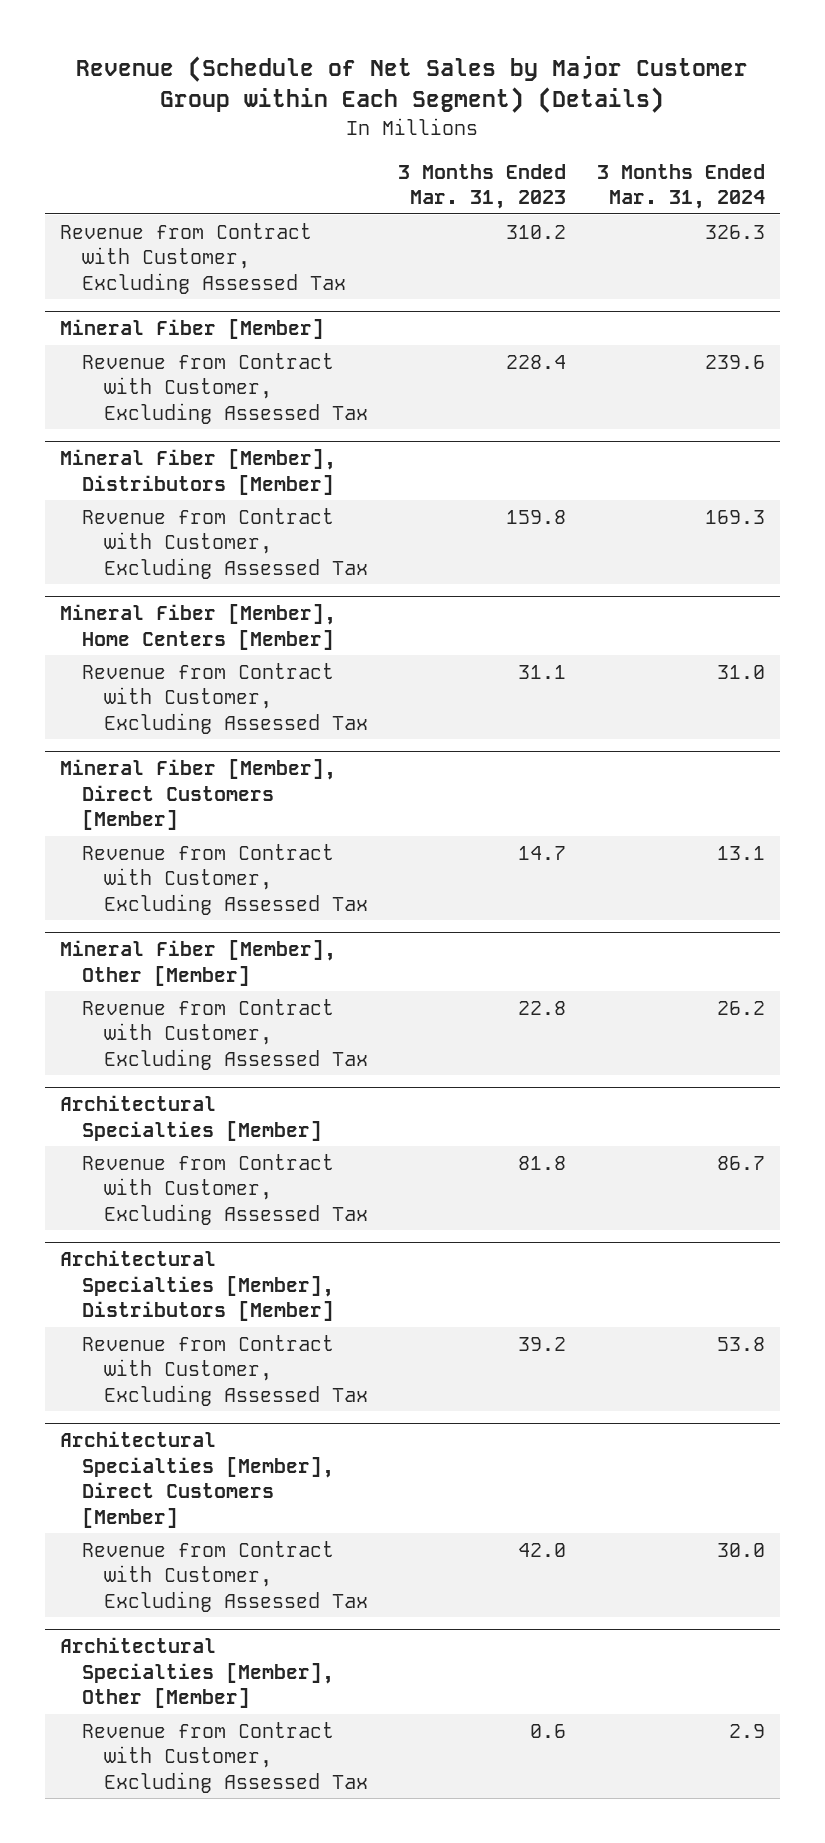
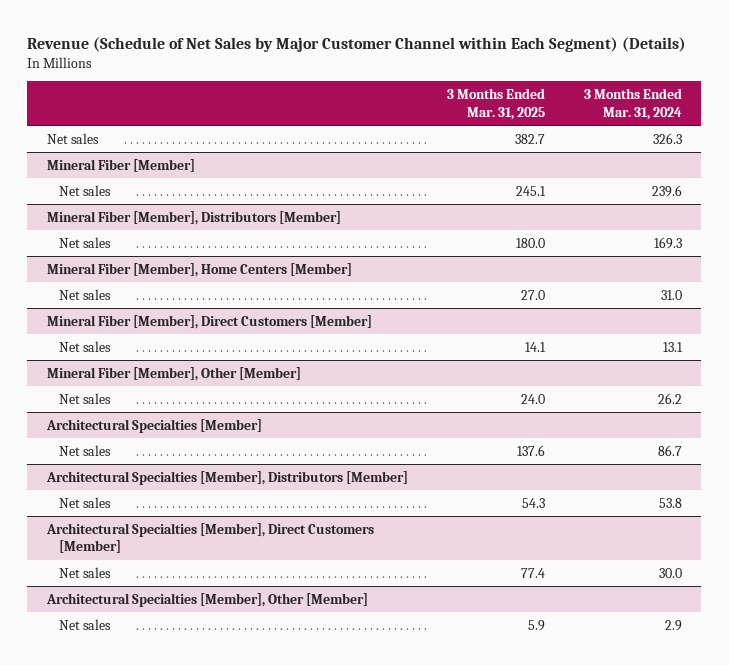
[76,56,749,114] Revenue (Schedule of Net Sales by Major Customer Group within Each Segment) (Details) -> [27,36,687,52] Revenue (Schedule of Net Sales by Major Customer Channel within Each Segment) (Details)
[398,163,567,210] 3 Months Ended Mar. 31, 2023 -> none
none -> [446,88,545,120] 3 Months Ended Mar. 31, 2025
[59,222,347,294] Revenue from Contract with Customer, Excluding Assessed Tax -> [46,132,99,144] Net sales
[82,352,369,424] Revenue from Contract with Customer, Excluding Assessed Tax -> [59,184,112,196] Net sales
[82,507,369,579] Revenue from Contract with Customer, Excluding Assessed Tax -> [59,236,112,248] Net sales
[82,662,369,734] Revenue from Contract with Customer, Excluding Assessed Tax -> [59,288,112,300] Net sales
[82,843,369,915] Revenue from Contract with Customer, Excluding Assessed Tax -> [59,340,112,352] Net sales
[82,998,369,1070] Revenue from Contract with Customer, Excluding Assessed Tax -> [59,392,112,404] Net sales
[82,1153,369,1225] Revenue from Contract with Customer, Excluding Assessed Tax -> [59,444,112,456] Net sales
[82,1334,369,1406] Revenue from Contract with Customer, Excluding Assessed Tax -> [59,496,112,508] Net sales
[82,1540,369,1612] Revenue from Contract with Customer, Excluding Assessed Tax -> [59,566,112,578] Net sales
[82,1721,369,1793] Revenue from Contract with Customer, Excluding Assessed Tax -> [59,618,112,630] Net sales

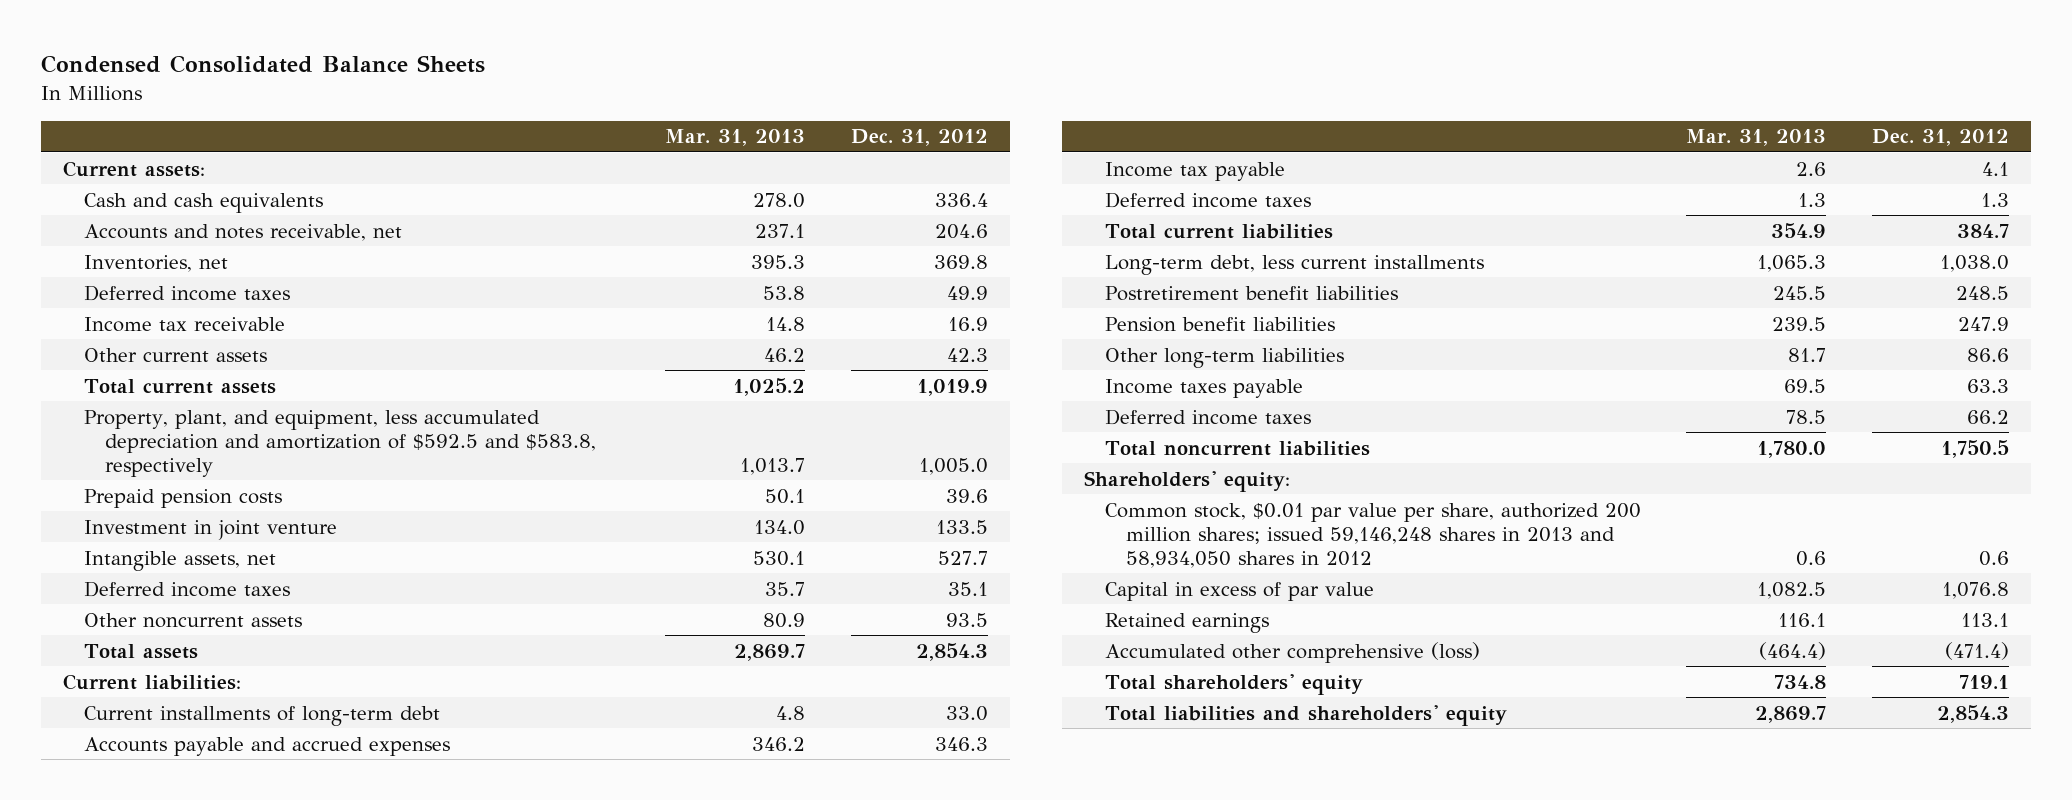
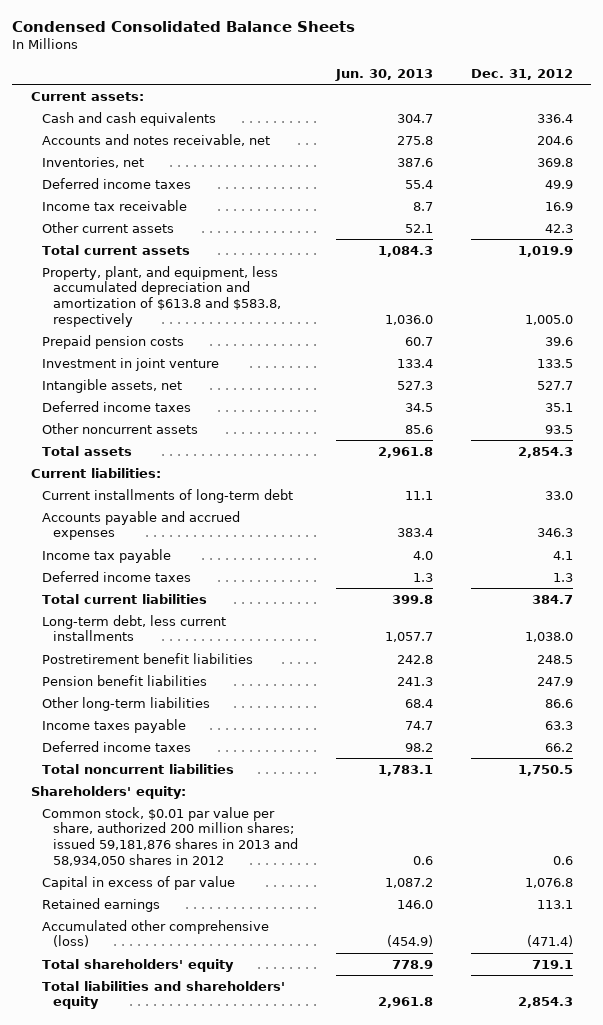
[665,129,806,147] Mar. 31, 2013 -> none
none -> [334,68,433,81] Jun. 30, 2013
[84,409,596,477] Property, plant, and equipment, less accumulated depreciation and amortization of $592.5 and $583.8, respectively -> [41,265,282,327] Property, plant, and equipment, less accumulated depreciation and amortization of $613.8 and $583.8, respectively
[1105,502,1642,568] Common stock, $0.01 par value per share, authorized 200 million shares; issued 59,146,248 shares in 2013 and 58,934,050 shares in 2012 -> [41,806,299,866] Common stock, $0.01 par value per share, authorized 200 million shares; issued 59,181,876 shares in 2013 and 58,934,050 shares in 2012

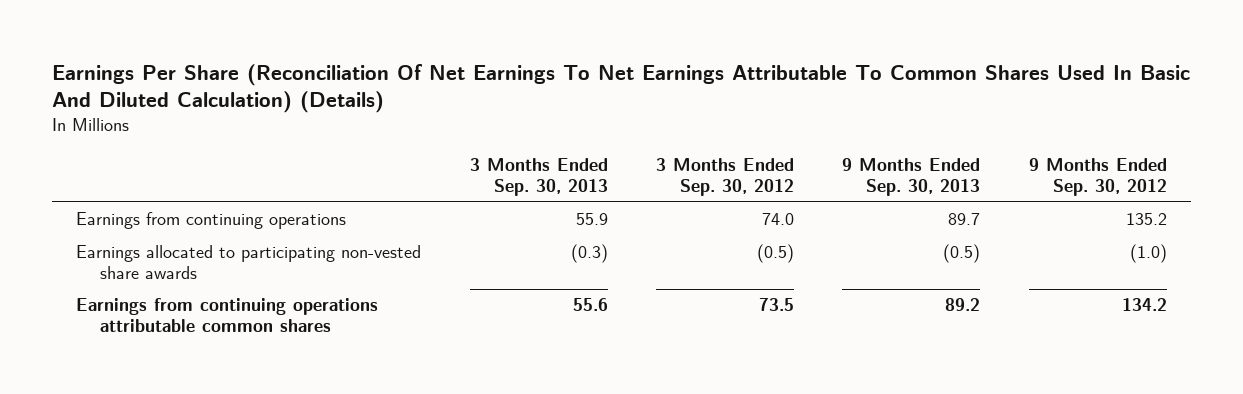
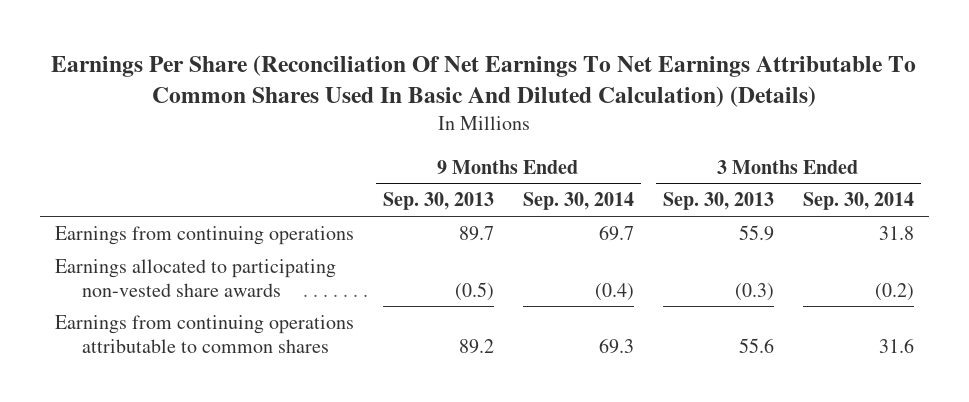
[655,158,794,196] 3 Months Ended Sep. 30, 2012 -> none
[1028,158,1167,196] 9 Months Ended Sep. 30, 2012 -> none
none -> [522,192,634,211] Sep. 30, 2014
none -> [802,192,914,211] Sep. 30, 2014
[76,298,379,333] Earnings from continuing operations attributable common shares -> [54,315,354,353] Earnings from continuing operations attributable to common shares

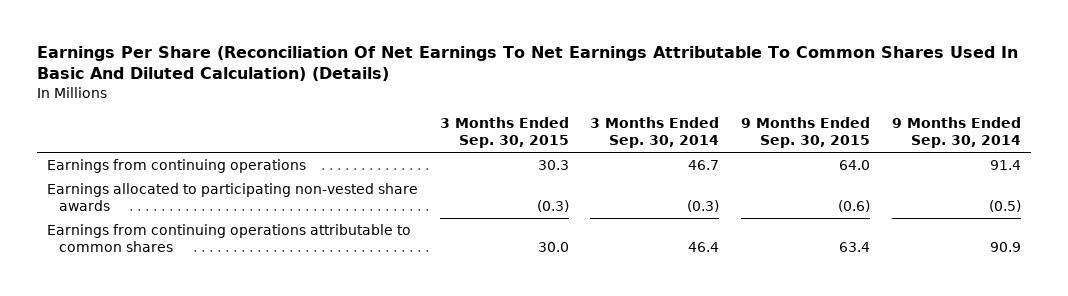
[382,192,494,211] Sep. 30, 2013 -> none
[662,192,774,211] Sep. 30, 2013 -> none
none -> [439,117,569,149] 3 Months Ended Sep. 30, 2015
none -> [741,117,871,149] 9 Months Ended Sep. 30, 2015
[598,225,634,242] 69.7 -> [989,159,1021,170] 91.4
[878,226,914,241] 31.8 -> [688,159,720,170] 46.7
[594,282,634,301] (0.4) -> [988,200,1021,213] (0.5)
[874,282,914,301] (0.2) -> [687,200,720,213] (0.3)
[598,337,634,354] 69.3 -> [989,242,1021,253] 90.9
[878,337,914,353] 31.6 -> [688,242,720,253] 46.4

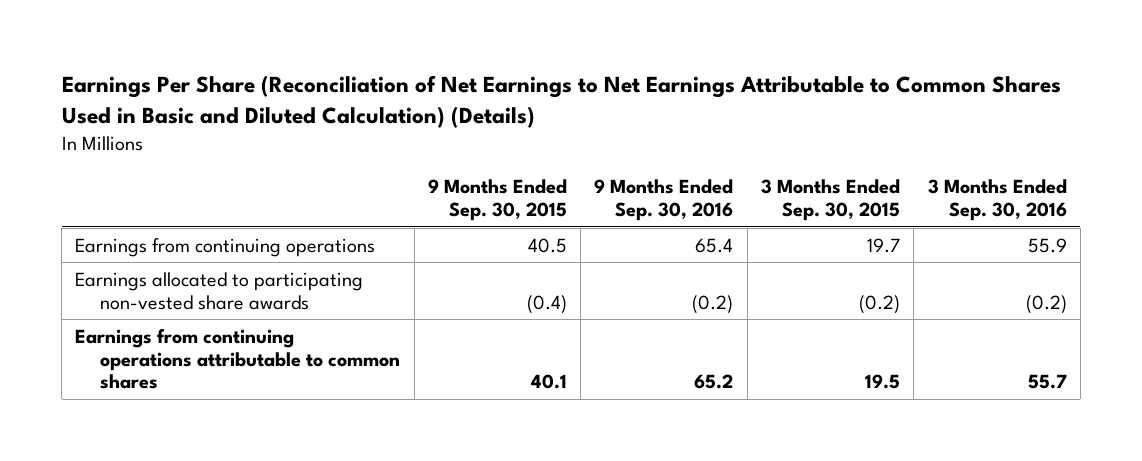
[36,45,1018,82] Earnings Per Share (Reconciliation Of Net Earnings To Net Earnings Attributable To Common Shares Used In Basic And Diluted Calculation) (Details) -> [61,75,1061,128] Earnings Per Share (Reconciliation of Net Earnings to Net Earnings Attributable to Common Shares Used in Basic and Diluted Calculation) (Details)
[590,117,720,149] 3 Months Ended Sep. 30, 2014 -> none
[891,117,1021,149] 9 Months Ended Sep. 30, 2014 -> none
none -> [594,179,734,222] 9 Months Ended Sep. 30, 2016
none -> [927,179,1067,222] 3 Months Ended Sep. 30, 2016
[537,159,569,170] 30.3 -> [866,237,900,253] 19.7
[839,159,871,170] 64.0 -> [527,237,567,253] 40.5
[536,200,569,213] (0.3) -> [858,294,900,314] (0.2)
[838,200,871,213] (0.6) -> [526,294,567,314] (0.4)
[537,242,569,253] 30.0 -> [864,374,900,390] 19.5
[839,242,871,253] 63.4 -> [530,374,567,390] 40.1

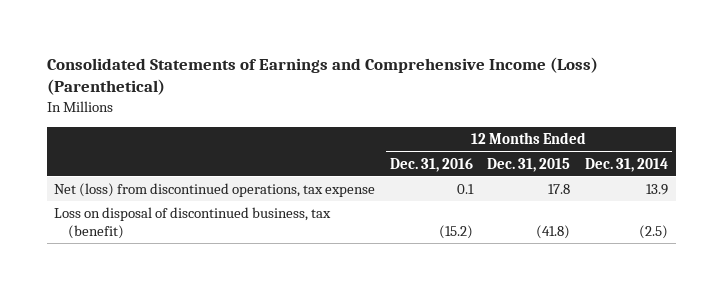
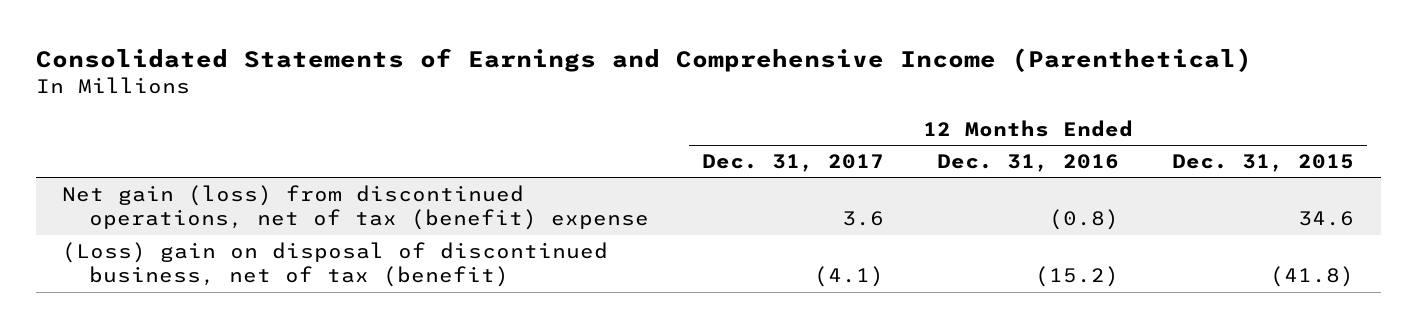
[46,56,598,96] Consolidated Statements of Earnings and Comprehensive Income (Loss) (Parenthetical) -> [35,47,1252,72] Consolidated Statements of Earnings and Comprehensive Income (Parenthetical)
[585,157,669,172] Dec. 31, 2014 -> none
none -> [702,154,885,173] Dec. 31, 2017
[54,183,376,198] Net (loss) from discontinued operations, tax expense -> [62,184,650,231] Net gain (loss) from discontinued operations, net of tax (benefit) expense
[456,184,474,195] 0.1 -> [1049,209,1120,231] (0.8)
[548,184,571,195] 17.8 -> [1298,211,1355,227] 34.6
[54,207,332,240] Loss on disposal of discontinued business, tax (benefit) -> [62,241,609,288] (Loss) gain on disposal of discontinued business, net of tax (benefit)

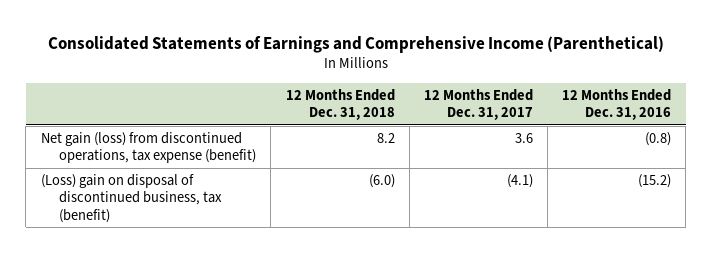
[1172,154,1355,173] Dec. 31, 2015 -> none
none -> [285,88,395,121] 12 Months Ended Dec. 31, 2018
[62,184,650,231] Net gain (loss) from discontinued operations, net of tax (benefit) expense -> [40,131,257,164] Net gain (loss) from discontinued operations, tax expense (benefit)
[62,241,609,288] (Loss) gain on disposal of discontinued business, net of tax (benefit) -> [40,173,223,223] (Loss) gain on disposal of discontinued business, tax (benefit)

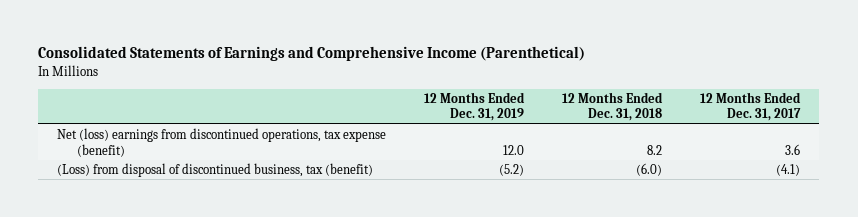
[561,88,671,121] 12 Months Ended Dec. 31, 2016 -> none
none -> [424,91,526,122] 12 Months Ended Dec. 31, 2019
[40,131,257,164] Net gain (loss) from discontinued operations, tax expense (benefit) -> [57,128,387,157] Net (loss) earnings from discontinued operations, tax expense (benefit)
[40,173,223,223] (Loss) gain on disposal of discontinued business, tax (benefit) -> [57,163,374,178] (Loss) from disposal of discontinued business, tax (benefit)

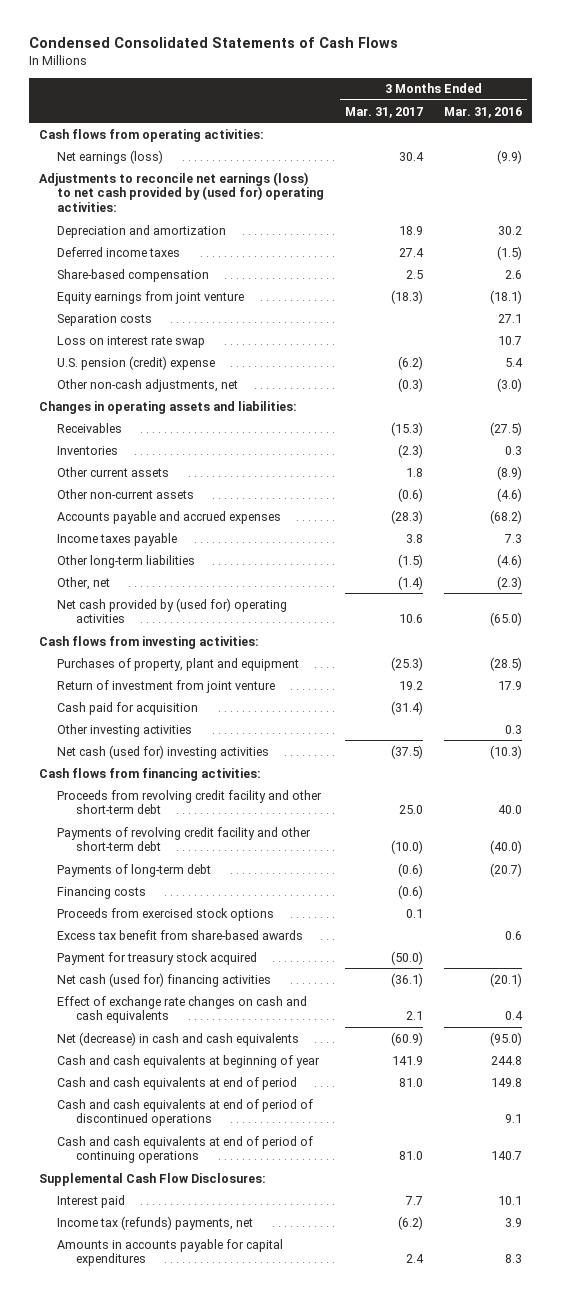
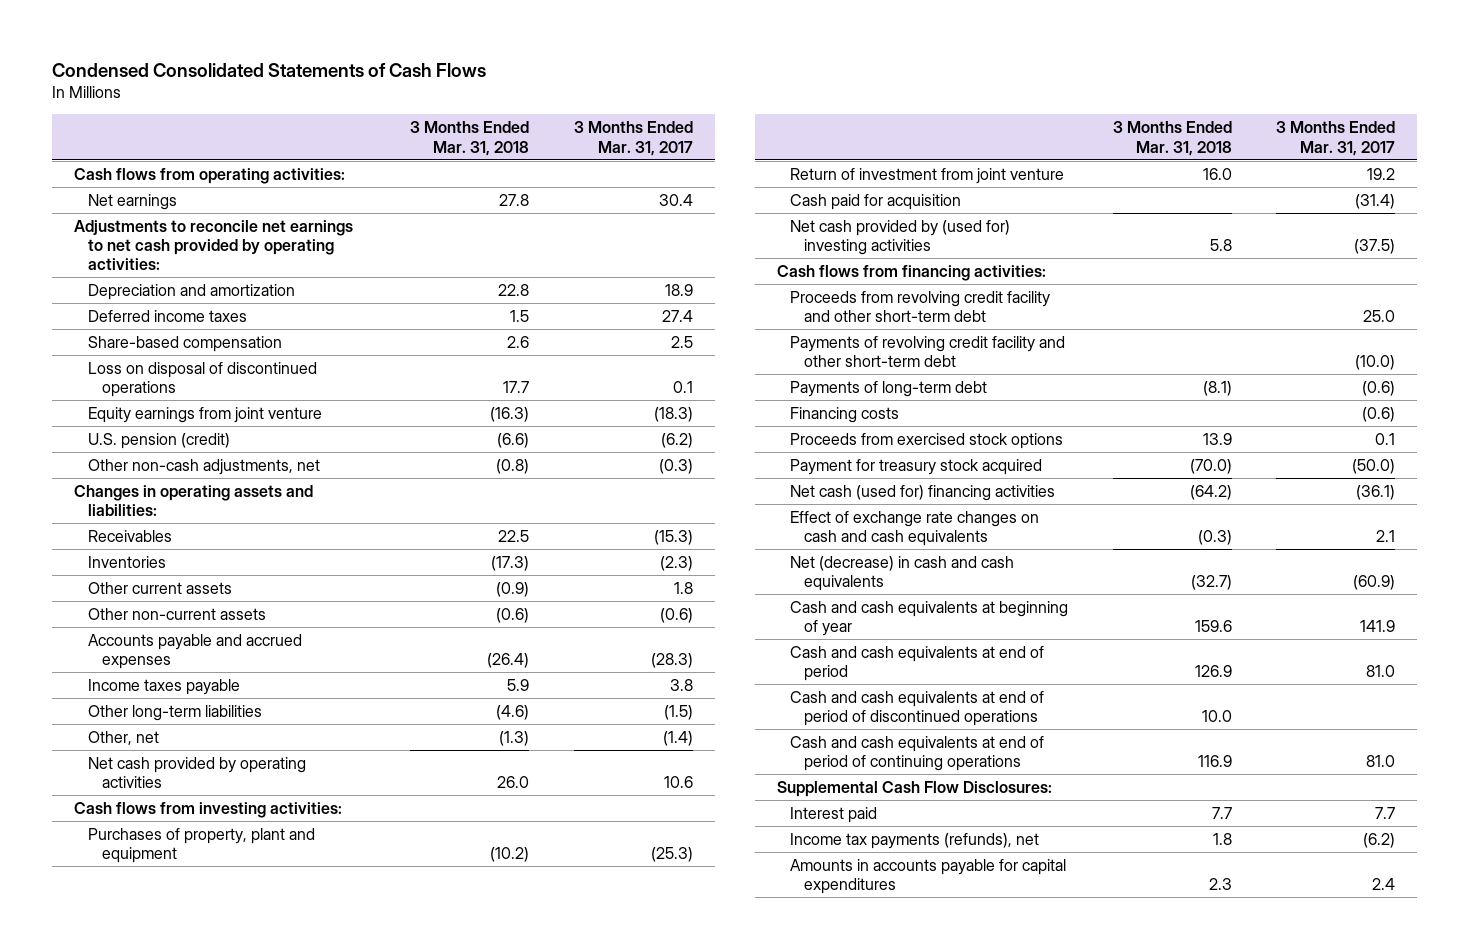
[443,106,522,118] Mar. 31, 2016 -> none
none -> [410,121,530,156] 3 Months Ended Mar. 31, 2018
[57,149,164,164] Net earnings (loss) -> [87,193,177,210] Net earnings
[39,171,325,213] Adjustments to reconcile net earnings (loss) to net cash provided by (used for) operating activities: -> [74,219,354,271] Adjustments to reconcile net earnings to net cash provided by operating activities:
none -> [87,361,317,398] Loss on disposal of discontinued operations
[57,313,153,326] Separation costs -> none
[57,335,206,348] Loss on interest rate swap -> none
[57,355,216,370] U.S. pension (credit) expense -> [87,432,230,449] U.S. pension (credit)
[57,597,288,624] Net cash provided by (used for) operating activities -> [87,756,306,789] Net cash provided by operating activities
[57,723,193,737] Other investing activities -> none
[57,744,270,759] Net cash (used for) investing activities -> [790,219,1011,256] Net cash provided by (used for) investing activities
[57,929,304,940] Excess tax benefit from share-based awards -> none
[57,1215,254,1230] Income tax (refunds) payments, net -> [790,832,1040,849] Income tax payments (refunds), net

